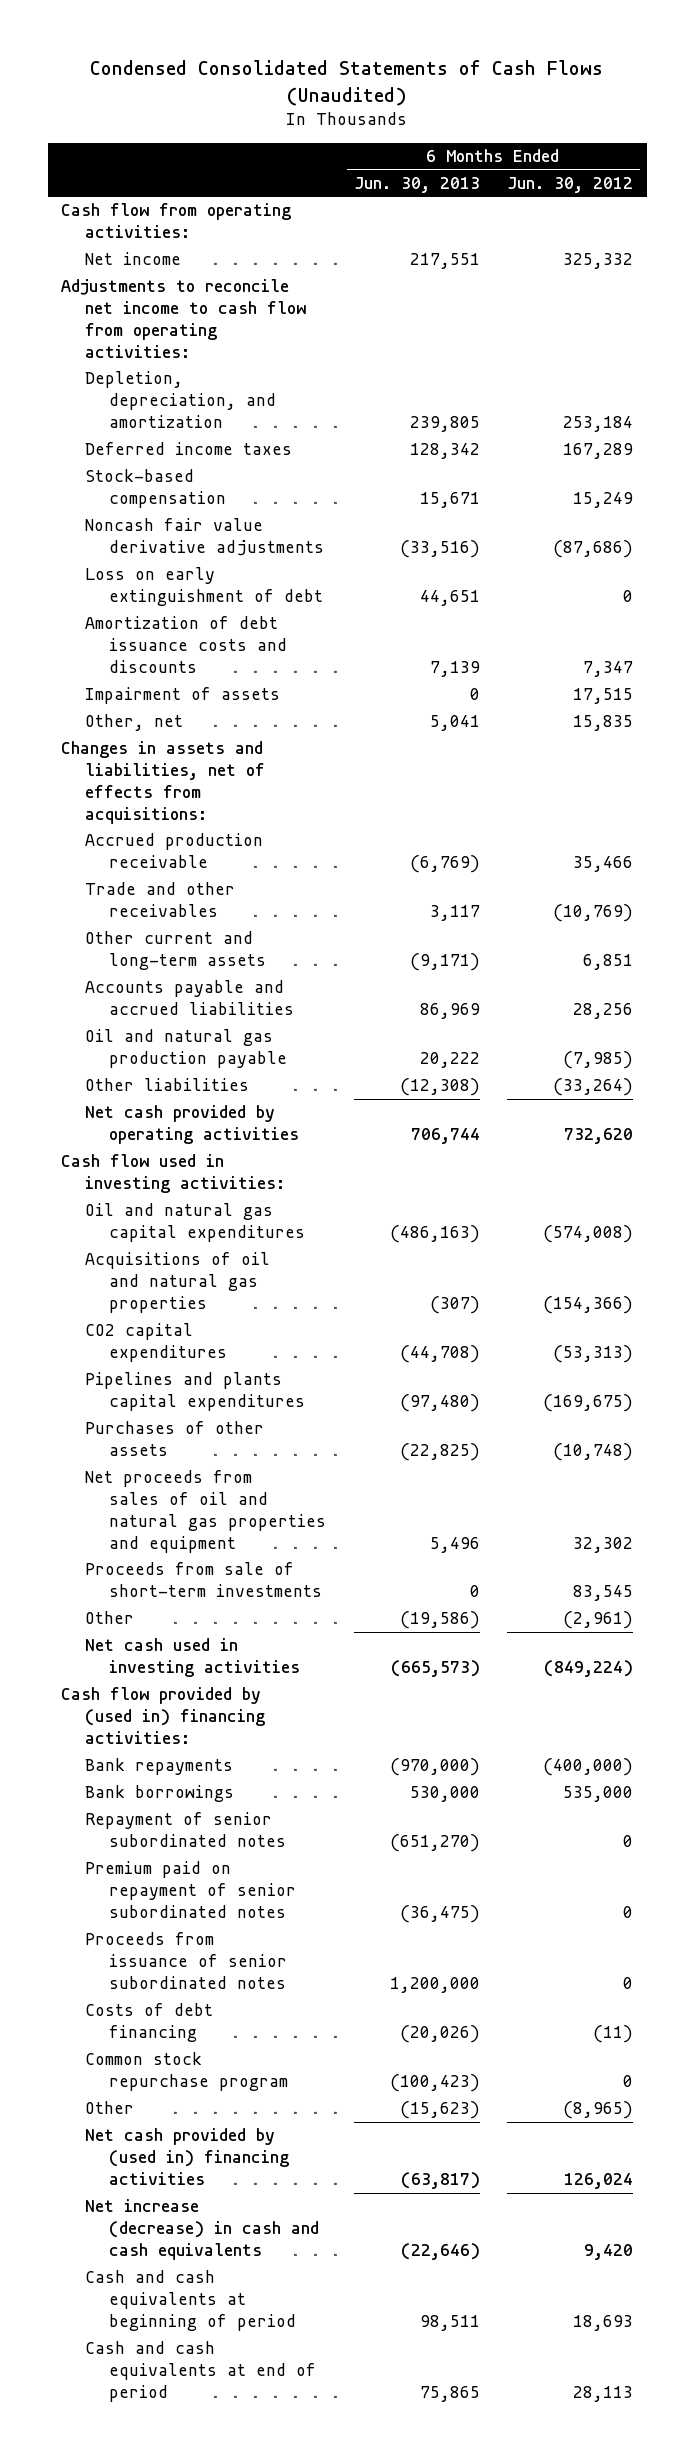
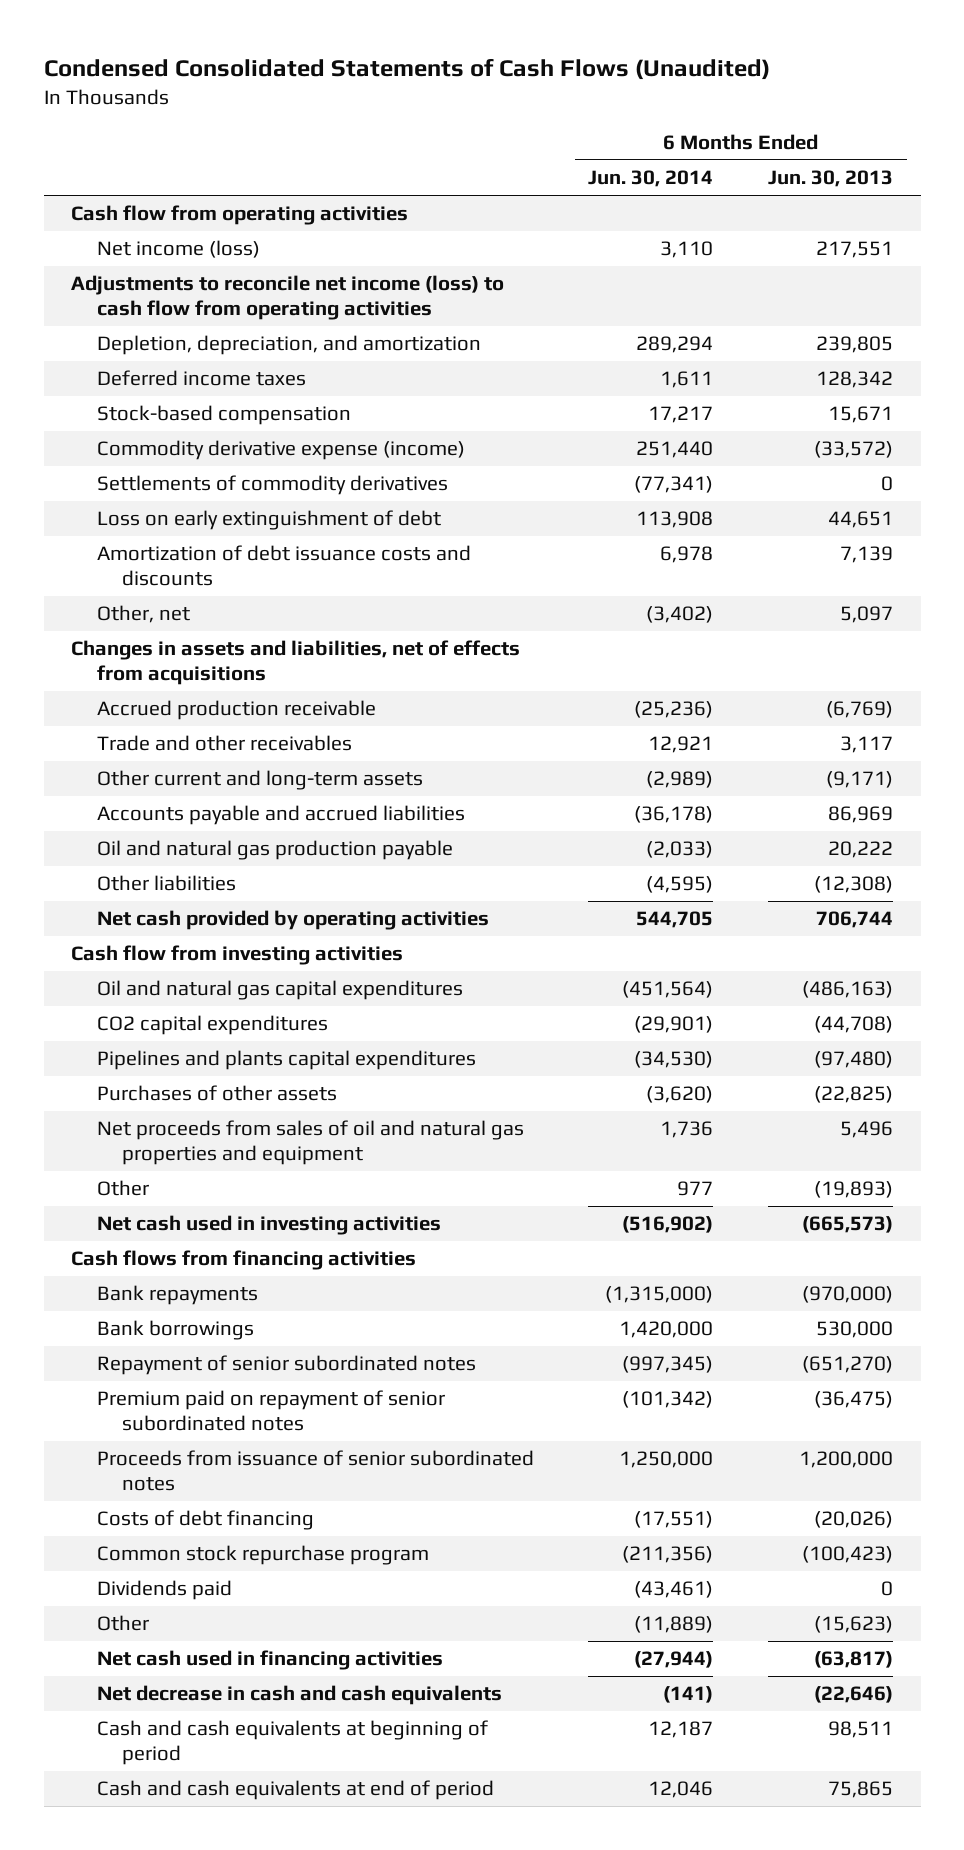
[506,177,633,194] Jun. 30, 2012 -> none
none -> [588,170,714,188] Jun. 30, 2014
[61,203,292,239] Cash flow from operating activities: -> [71,205,409,226] Cash flow from operating activities
[85,252,182,266] Net income -> [96,240,260,259] Net income (loss)
[61,279,307,359] Adjustments to reconcile net income to cash flow from operating activities: -> [71,275,505,321] Adjustments to reconcile net income (loss) to cash flow from operating activities
[85,518,325,557] Noncash fair value derivative adjustments -> none
none -> [96,440,465,461] Commodity derivative expense (income)
none -> [96,475,448,496] Settlements of commodity derivatives
[85,687,281,705] Impairment of assets -> none
[429,715,480,732] 5,041 -> [840,606,894,624] 5,097
[61,741,266,825] Changes in assets and liabilities, net of effects from acquisitions: -> [71,640,521,686] Changes in assets and liabilities, net of effects from acquisitions
[61,1154,286,1194] Cash flow used in investing activities: -> [71,945,404,966] Cash flow from investing activities
[85,1252,271,1314] Acquisitions of oil and natural gas properties -> none
[85,1562,323,1598] Proceeds from sale of short-term investments -> none
[399,1611,480,1630] (19,586) -> [814,1181,894,1199] (19,893)
[61,1687,266,1745] Cash flow provided by (used in) financing activities: -> [71,1250,417,1271] Cash flows from financing activities
none -> [96,1580,232,1601] Dividends paid
[85,2128,290,2186] Net cash provided by (used in) financing activities -> [96,1650,443,1671] Net cash used in financing activities
[85,2199,320,2261] Net increase (decrease) in cash and cash equivalents -> [96,1685,502,1706] Net decrease in cash and cash equivalents

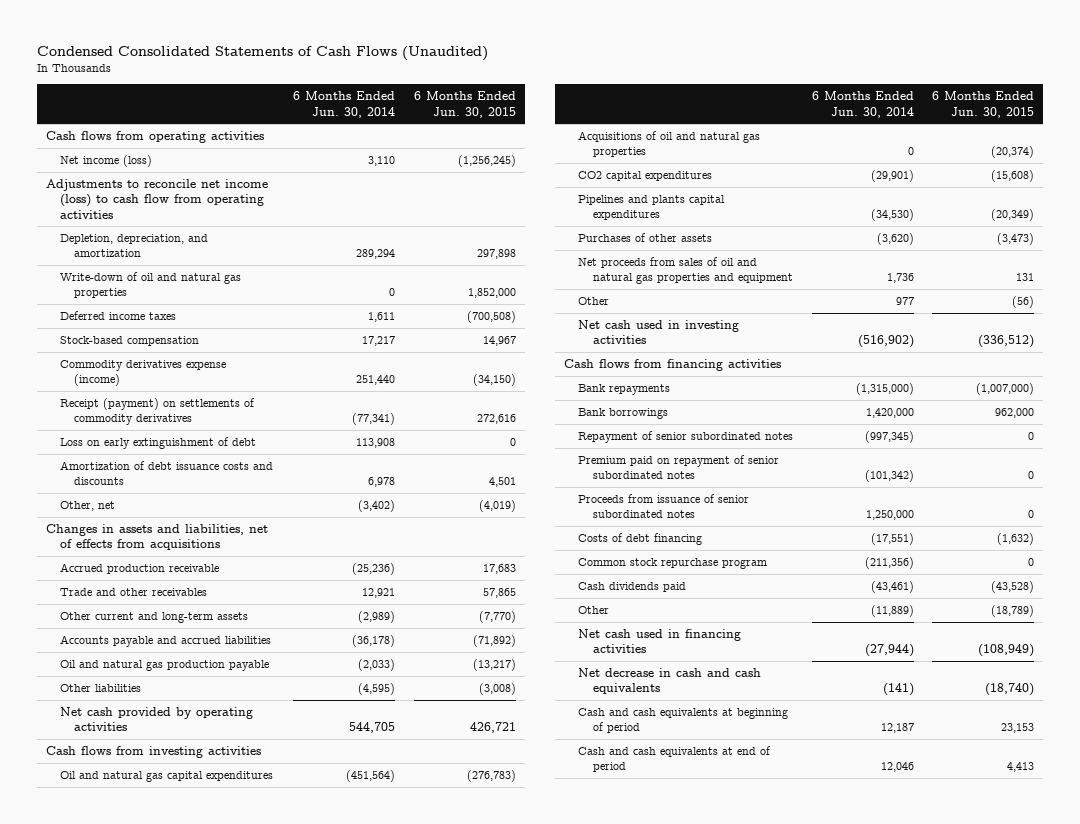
[768,170,894,188] Jun. 30, 2013 -> none
none -> [413,91,516,118] 6 Months Ended Jun. 30, 2015
[71,205,409,226] Cash flow from operating activities -> [45,131,264,144] Cash flows from operating activities
none -> [60,272,242,299] Write-down of oil and natural gas properties
[96,440,465,461] Commodity derivative expense (income) -> [60,360,227,387] Commodity derivatives expense (income)
[96,475,448,496] Settlements of commodity derivatives -> [60,398,256,426] Receipt (payment) on settlements of commodity derivatives
[71,945,404,966] Cash flow from investing activities -> [45,746,261,759] Cash flows from investing activities
none -> [578,131,761,158] Acquisitions of oil and natural gas properties
[96,1580,232,1601] Dividends paid -> [578,582,687,593] Cash dividends paid

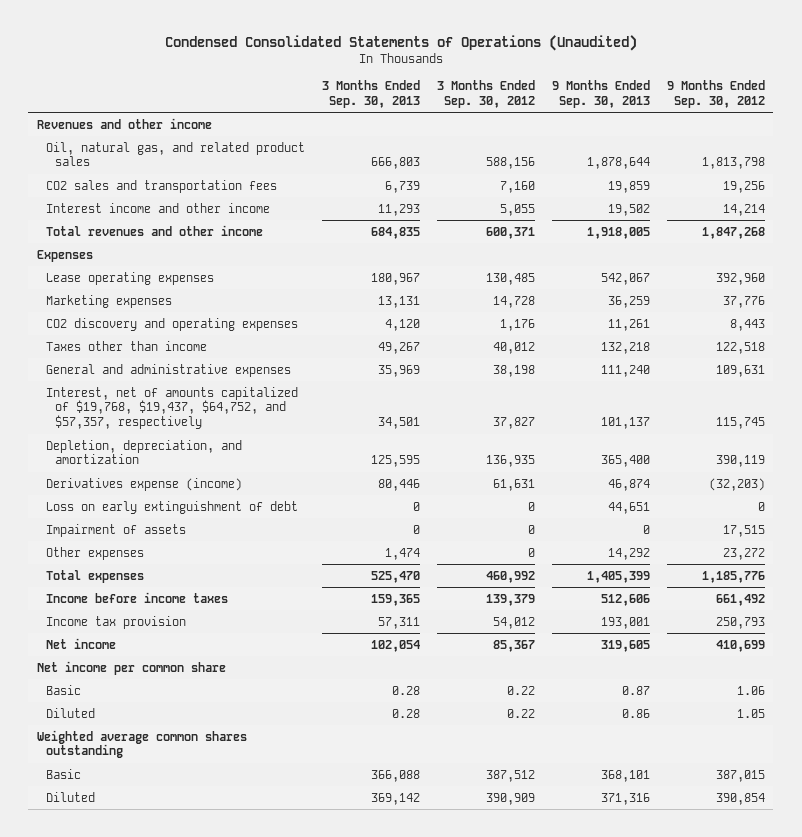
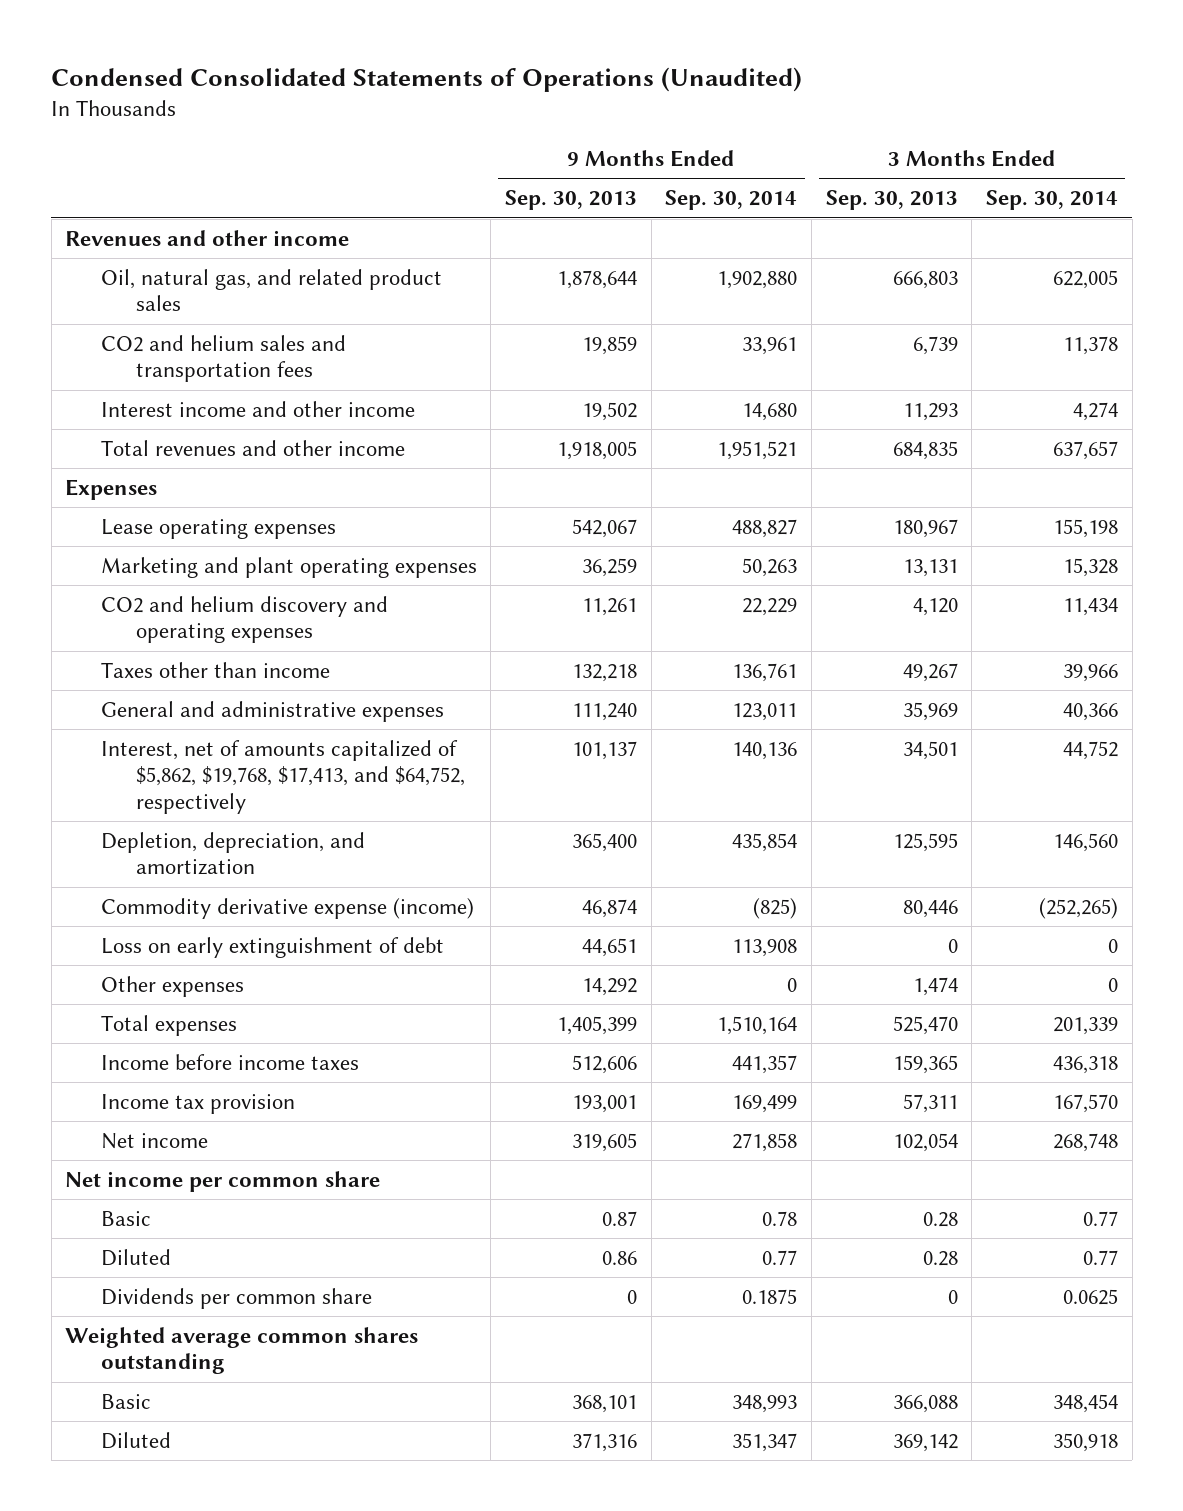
[437,80,536,108] 3 Months Ended Sep. 30, 2012 -> none
[666,80,765,108] 9 Months Ended Sep. 30, 2012 -> none
none -> [665,190,798,211] Sep. 30, 2014
none -> [986,190,1119,211] Sep. 30, 2014
[46,179,278,193] CO2 sales and transportation fees -> [100,335,346,383] CO2 and helium sales and transportation fees
[46,294,173,308] Marketing expenses -> [100,557,477,579] Marketing and plant operating expenses
[46,317,299,331] CO2 discovery and operating expenses -> [100,596,388,644] CO2 and helium discovery and operating expenses
[46,386,299,430] Interest, net of amounts capitalized of $19,768, $19,437, $64,752, and $57,357, respectively -> [100,740,466,814] Interest, net of amounts capitalized of $5,862, $19,768, $17,413, and $64,752, respectively
[46,477,243,491] Derivatives expense (income) -> [100,898,474,920] Commodity derivative expense (income)
[46,523,187,537] Impairment of assets -> none
none -> [100,1288,372,1310] Dividends per common share

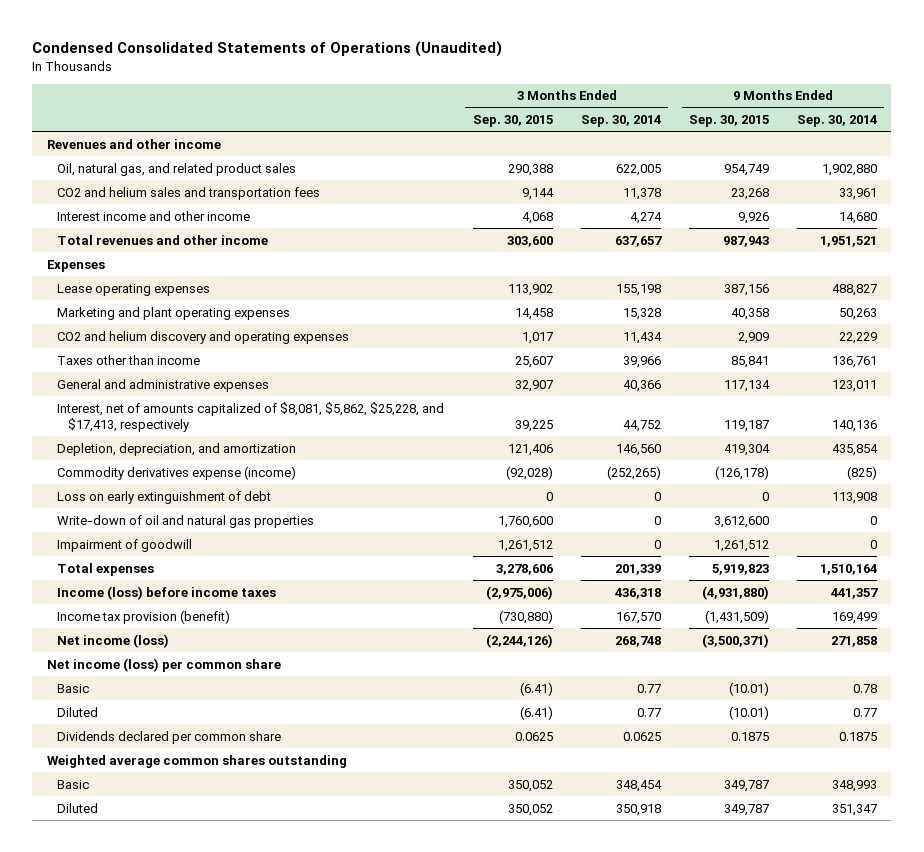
[505,190,638,211] Sep. 30, 2013 -> none
[825,190,958,211] Sep. 30, 2013 -> none
none -> [472,115,553,128] Sep. 30, 2015
none -> [689,115,770,128] Sep. 30, 2015
[100,740,466,814] Interest, net of amounts capitalized of $5,862, $19,768, $17,413, and $64,752, respectively -> [57,401,445,433] Interest, net of amounts capitalized of $8,081, $5,862, $25,228, and $17,413, respectively
[100,898,474,920] Commodity derivative expense (income) -> [57,465,297,480] Commodity derivatives expense (income)
[100,976,244,998] Other expenses -> none
none -> [57,514,315,528] Write-down of oil and natural gas properties
none -> [57,538,193,552] Impairment of goodwill
[100,1054,359,1071] Income before income taxes -> [57,585,277,600] Income (loss) before income taxes
[100,1094,295,1115] Income tax provision -> [57,609,231,624] Income tax provision (benefit)
[100,1133,208,1150] Net income -> [57,633,170,648] Net income (loss)
[65,1171,381,1193] Net income per common share -> [46,657,281,672] Net income (loss) per common share
[100,1288,372,1310] Dividends per common share -> [57,730,282,744] Dividends declared per common share

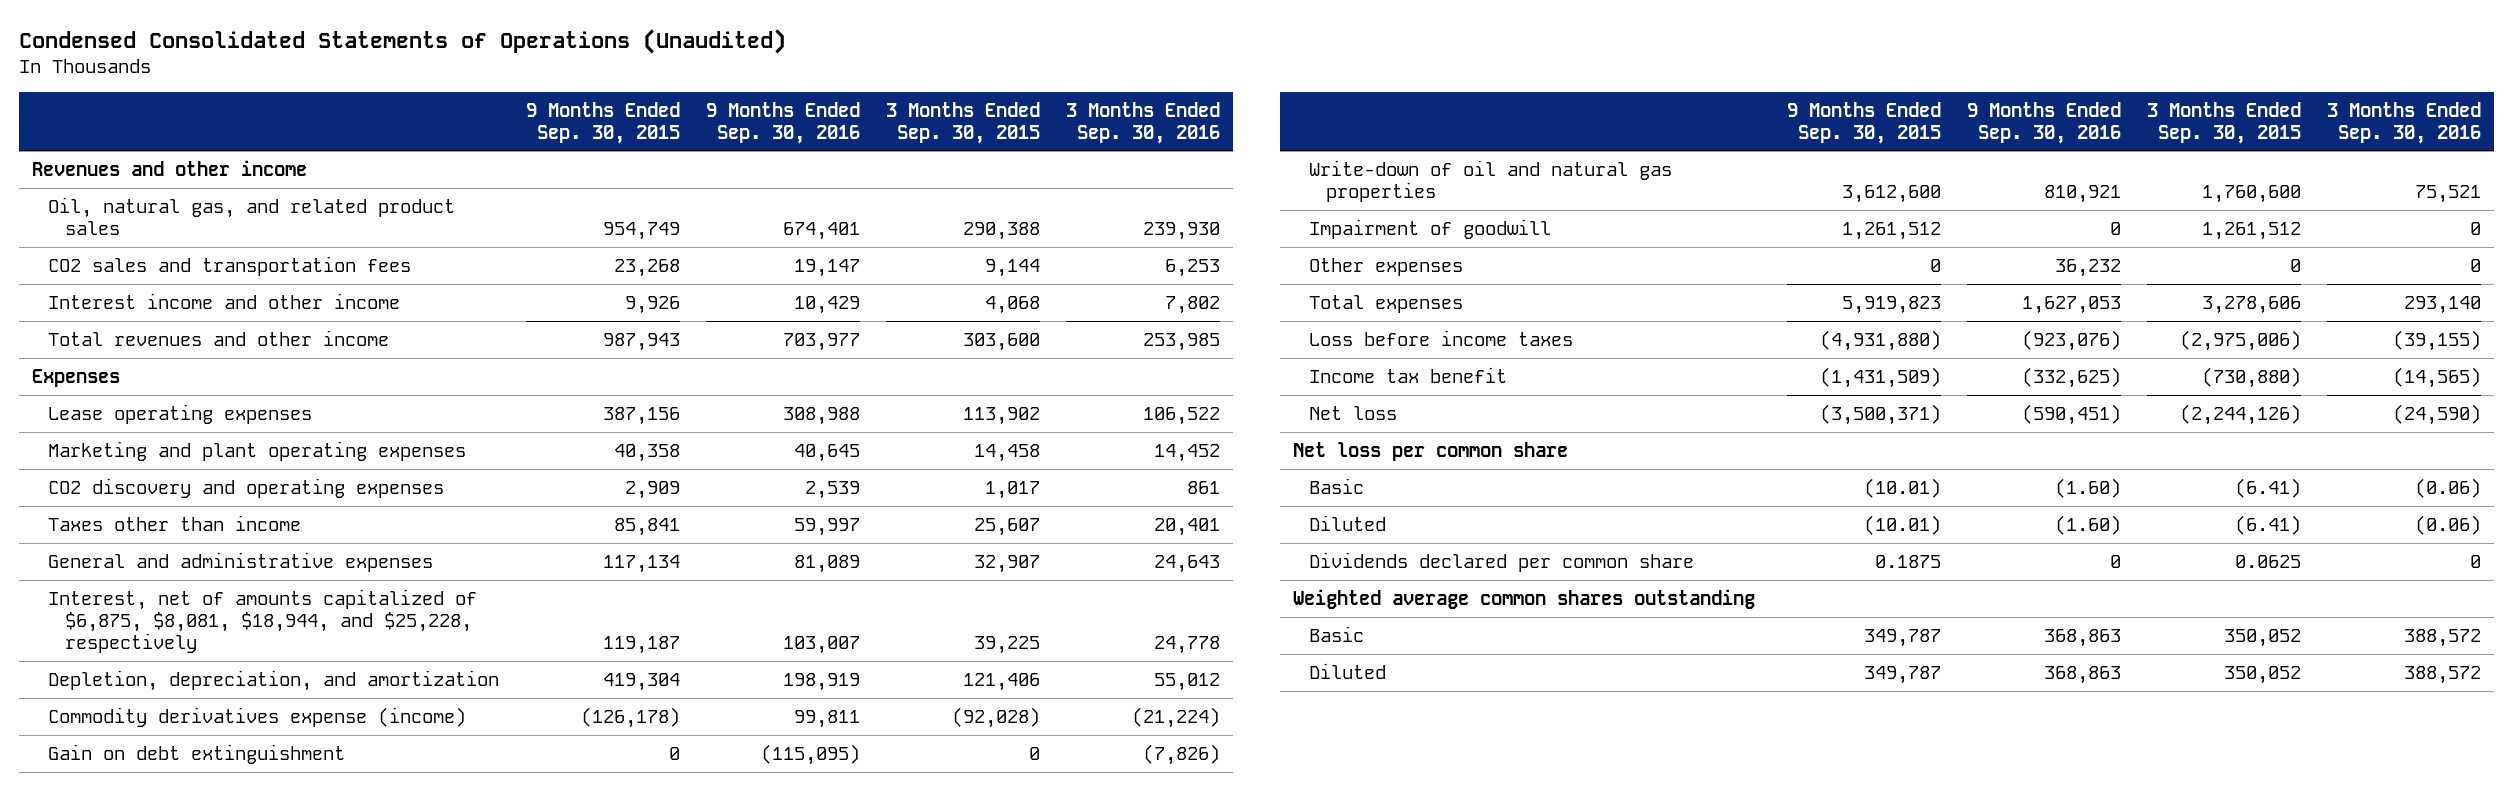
[580,115,661,128] Sep. 30, 2014 -> none
[797,115,878,128] Sep. 30, 2014 -> none
none -> [705,101,860,144] 9 Months Ended Sep. 30, 2016
none -> [1066,101,1221,144] 3 Months Ended Sep. 30, 2016
[57,186,321,200] CO2 and helium sales and transportation fees -> [48,255,412,276] CO2 sales and transportation fees
[57,330,350,344] CO2 and helium discovery and operating expenses -> [48,477,445,498] CO2 discovery and operating expenses
[57,401,445,433] Interest, net of amounts capitalized of $8,081, $5,862, $25,228, and $17,413, respectively -> [48,588,478,653] Interest, net of amounts capitalized of $6,875, $8,081, $18,944, and $25,228, respectively
[57,490,272,504] Loss on early extinguishment of debt -> [48,743,346,764] Gain on debt extinguishment
none -> [1309,257,1464,276] Other expenses
[57,585,277,600] Income (loss) before income taxes -> [1309,329,1574,346] Loss before income taxes
[57,609,231,624] Income tax provision (benefit) -> [1309,366,1508,383] Income tax benefit
[57,633,170,648] Net income (loss) -> [1309,405,1398,420] Net loss
[46,657,281,672] Net income (loss) per common share -> [1293,441,1569,461] Net loss per common share

